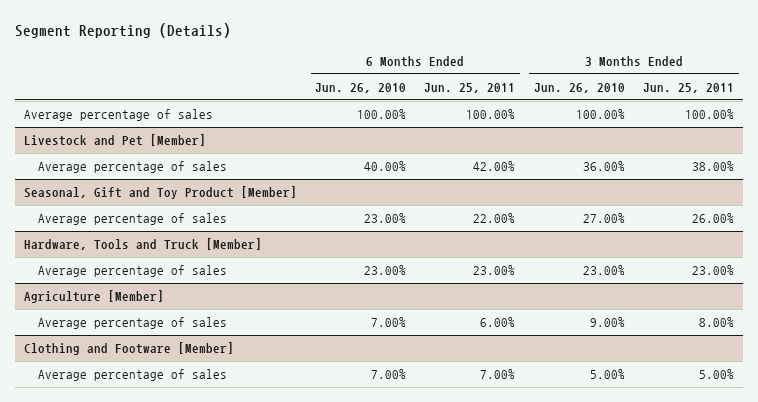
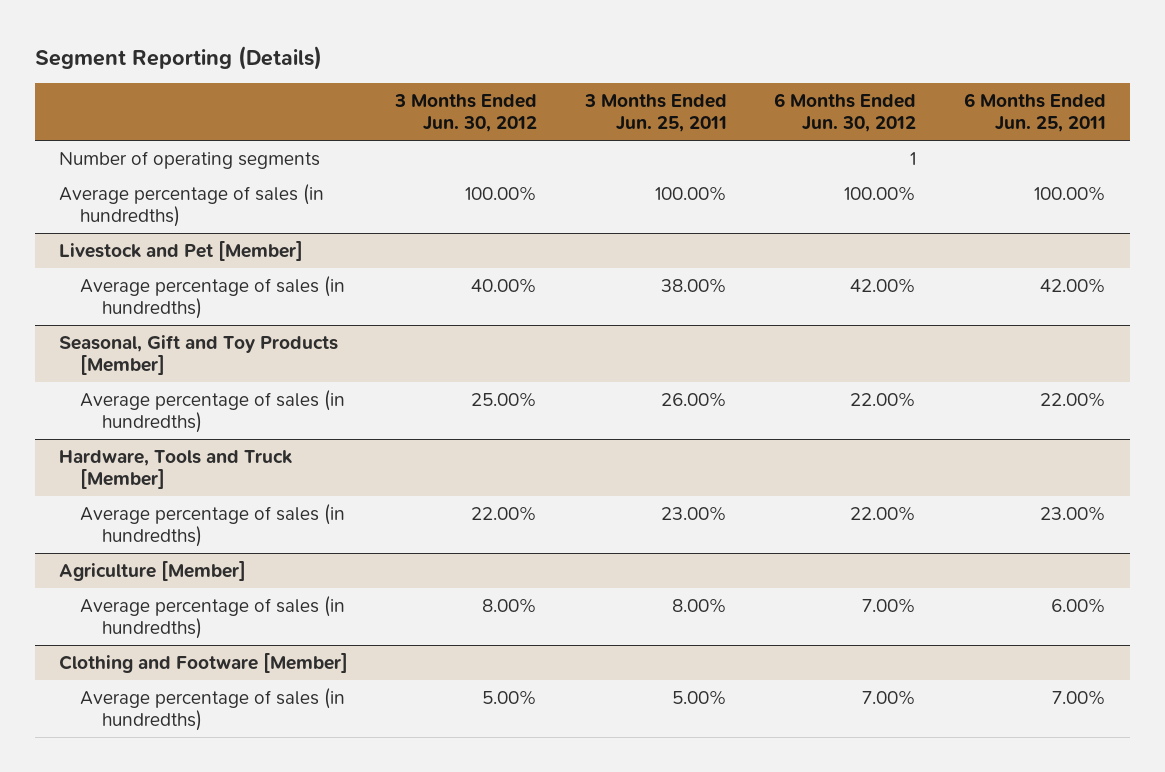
[315,82,407,93] Jun. 26, 2010 -> none
[533,82,625,93] Jun. 26, 2010 -> none
none -> [394,94,538,133] 3 Months Ended Jun. 30, 2012
none -> [774,93,917,133] 6 Months Ended Jun. 30, 2012
none -> [58,150,320,169] Number of operating segments
[23,109,213,122] Average percentage of sales -> [58,183,324,227] Average percentage of sales (in hundredths)
[37,161,227,174] Average percentage of sales -> [80,275,346,319] Average percentage of sales (in hundredths)
[23,186,297,200] Seasonal, Gift and Toy Product [Member] -> [58,334,338,375] Seasonal, Gift and Toy Products [Member]
[37,213,227,226] Average percentage of sales -> [80,389,346,433] Average percentage of sales (in hundredths)
[37,265,227,278] Average percentage of sales -> [80,503,346,547] Average percentage of sales (in hundredths)
[37,317,227,330] Average percentage of sales -> [80,595,346,639] Average percentage of sales (in hundredths)
[37,369,227,382] Average percentage of sales -> [80,687,346,731] Average percentage of sales (in hundredths)

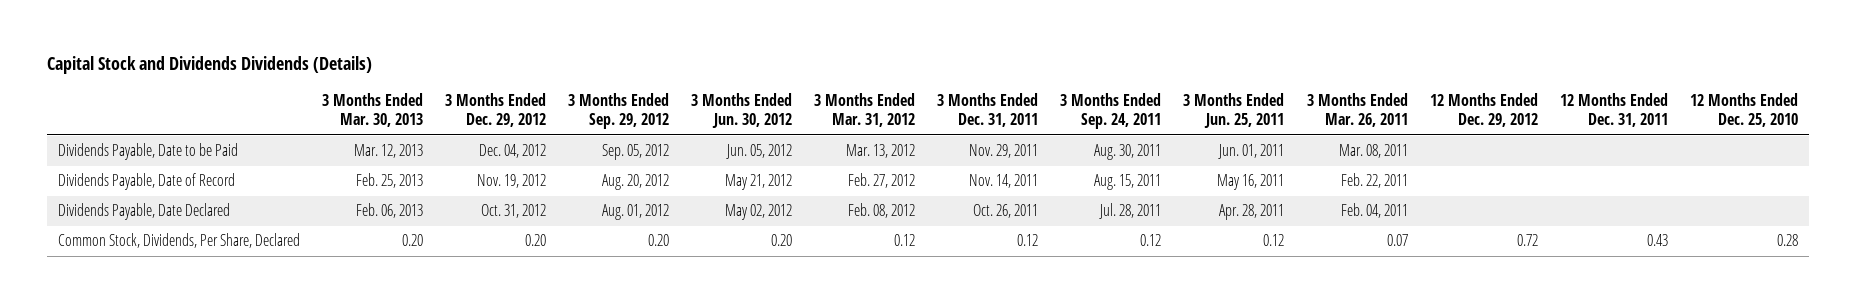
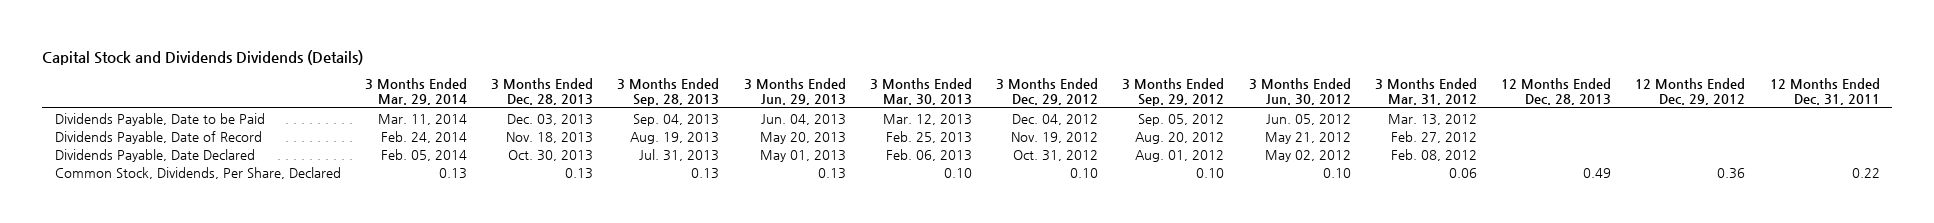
[937,93,1039,128] 3 Months Ended Dec. 31, 2011 -> none
[1060,93,1162,130] 3 Months Ended Sep. 24, 2011 -> none
[1183,93,1285,129] 3 Months Ended Jun. 25, 2011 -> none
[1306,93,1408,128] 3 Months Ended Mar. 26, 2011 -> none
[1689,93,1798,128] 12 Months Ended Dec. 25, 2010 -> none
none -> [364,77,467,105] 3 Months Ended Mar. 29, 2014
none -> [491,77,594,105] 3 Months Ended Dec. 28, 2013
none -> [617,77,720,106] 3 Months Ended Sep. 28, 2013
none -> [743,77,846,105] 3 Months Ended Jun. 29, 2013
none -> [1501,77,1612,105] 12 Months Ended Dec. 28, 2013
[401,234,423,247] 0.20 -> [943,167,972,178] 0.10
[524,234,546,247] 0.20 -> [1070,167,1099,178] 0.10
[647,234,669,247] 0.20 -> [1196,167,1225,178] 0.10
[771,234,793,247] 0.20 -> [1322,167,1351,178] 0.10
[894,234,916,247] 0.12 -> [1448,167,1477,178] 0.06
[1516,234,1538,247] 0.72 -> [1717,167,1746,179] 0.36
[1646,234,1668,247] 0.43 -> [1851,167,1880,178] 0.22

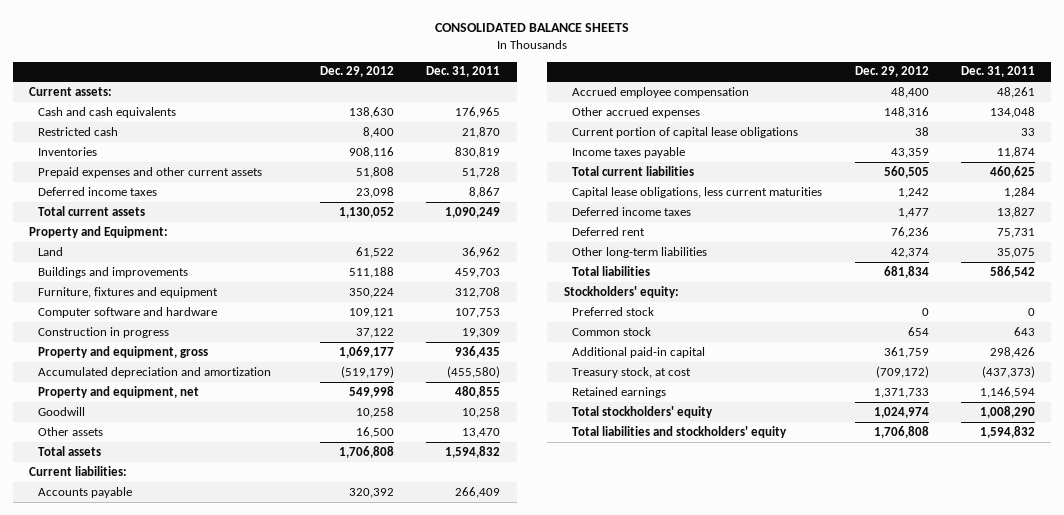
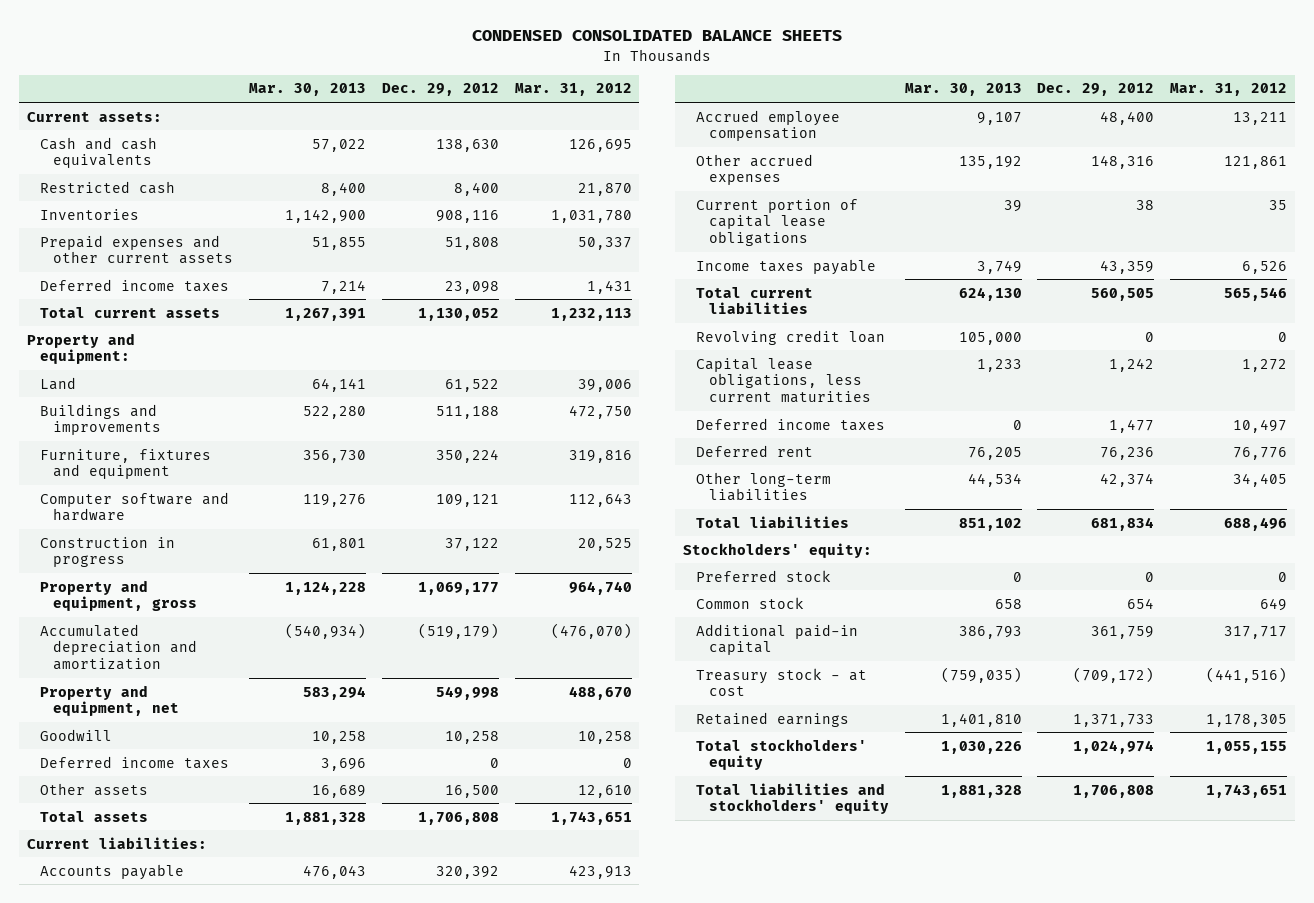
[435,23,630,33] CONSOLIDATED BALANCE SHEETS -> [472,30,843,42] CONDENSED CONSOLIDATED BALANCE SHEETS
[426,66,501,78] Dec. 31, 2011 -> none
none -> [249,83,367,97] Mar. 30, 2013
none -> [514,83,632,97] Mar. 31, 2012
[29,225,169,238] Property and Equipment: -> [27,332,136,365] Property and equipment:
none -> [40,755,230,769] Deferred income taxes
none -> [695,329,885,345] Revolving credit loan
[572,366,692,378] Treasury stock, at cost -> [695,667,867,697] Treasury stock - at cost

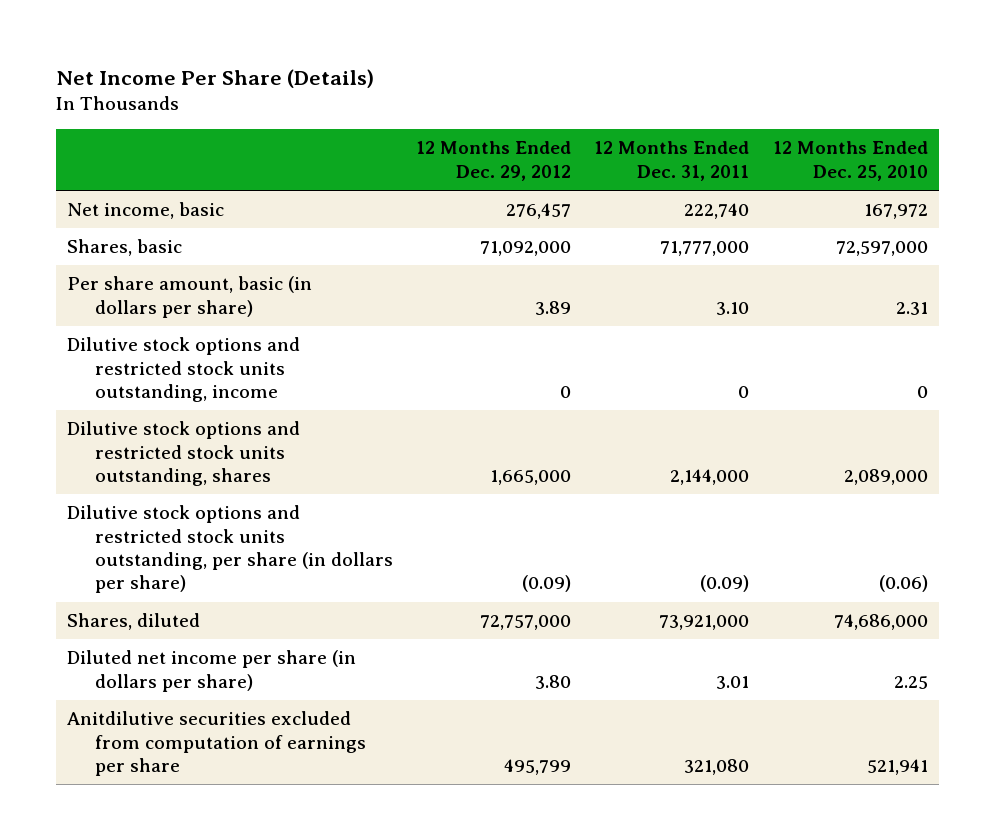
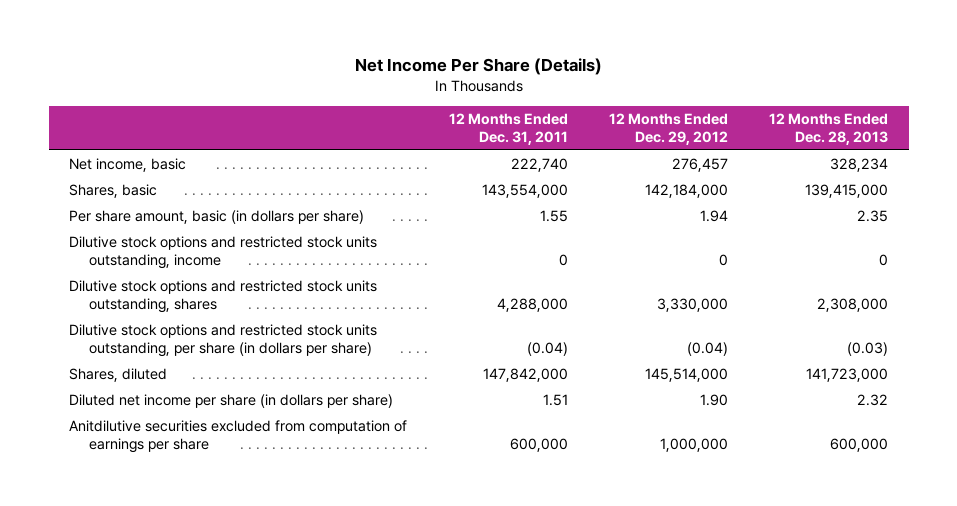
[772,141,928,181] 12 Months Ended Dec. 25, 2010 -> none
none -> [769,113,889,146] 12 Months Ended Dec. 28, 2013
[480,241,572,257] 71,092,000 -> [644,184,728,199] 142,184,000
[660,241,750,257] 71,777,000 -> [481,184,568,199] 143,554,000
[535,300,572,315] 3.89 -> [699,210,728,223] 1.94
[716,301,750,315] 3.10 -> [539,210,568,223] 1.55
[490,469,572,485] 1,665,000 -> [656,298,728,313] 3,330,000
[670,468,750,485] 2,144,000 -> [496,298,568,313] 4,288,000
[522,575,572,593] (0.09) -> [686,342,728,357] (0.04)
[700,575,750,593] (0.09) -> [526,342,568,357] (0.04)
[480,615,572,631] 72,757,000 -> [644,368,728,383] 145,514,000
[659,615,750,631] 73,921,000 -> [482,368,568,383] 147,842,000
[535,674,572,689] 3.80 -> [699,394,728,407] 1.90
[716,675,750,689] 3.01 -> [542,394,568,407] 1.51
[504,758,572,775] 495,799 -> [659,438,728,453] 1,000,000
[684,758,750,775] 321,080 -> [509,438,568,453] 600,000

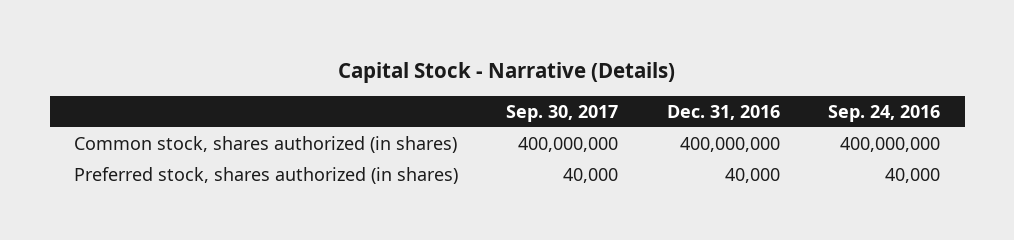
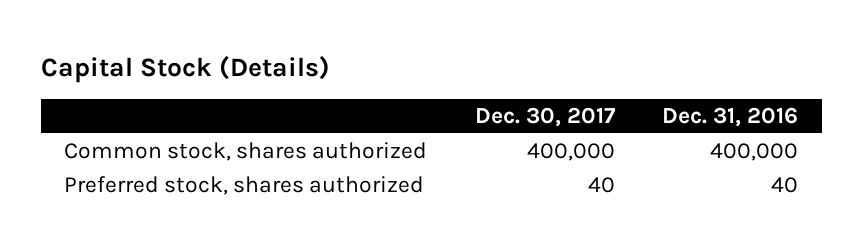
[338,61,676,83] Capital Stock - Narrative (Details) -> [40,56,330,84] Capital Stock (Details)
[506,104,619,122] Sep. 30, 2017 -> none
[828,104,941,122] Sep. 24, 2016 -> none
none -> [474,107,616,128] Dec. 30, 2017
[74,135,458,153] Common stock, shares authorized (in shares) -> [64,142,428,162] Common stock, shares authorized
[679,136,780,152] 400,000,000 -> [710,143,799,162] 400,000
[74,166,459,184] Preferred stock, shares authorized (in shares) -> [64,176,425,196] Preferred stock, shares authorized
[724,167,780,183] 40,000 -> [771,177,799,194] 40

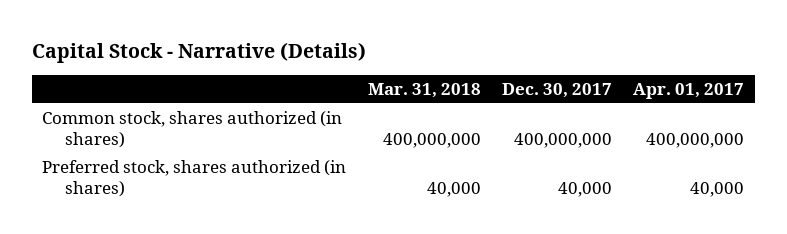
[40,56,330,84] Capital Stock (Details) -> [31,41,366,63] Capital Stock - Narrative (Details)
[662,107,799,128] Dec. 31, 2016 -> none
none -> [367,82,481,98] Mar. 31, 2018
none -> [633,82,745,99] Apr. 01, 2017
[64,142,428,162] Common stock, shares authorized -> [42,111,343,149] Common stock, shares authorized (in shares)
[526,143,615,162] 400,000 -> [513,133,612,149] 400,000,000
[64,176,425,196] Preferred stock, shares authorized -> [42,160,347,198] Preferred stock, shares authorized (in shares)
[587,177,615,194] 40 -> [557,182,612,198] 40,000

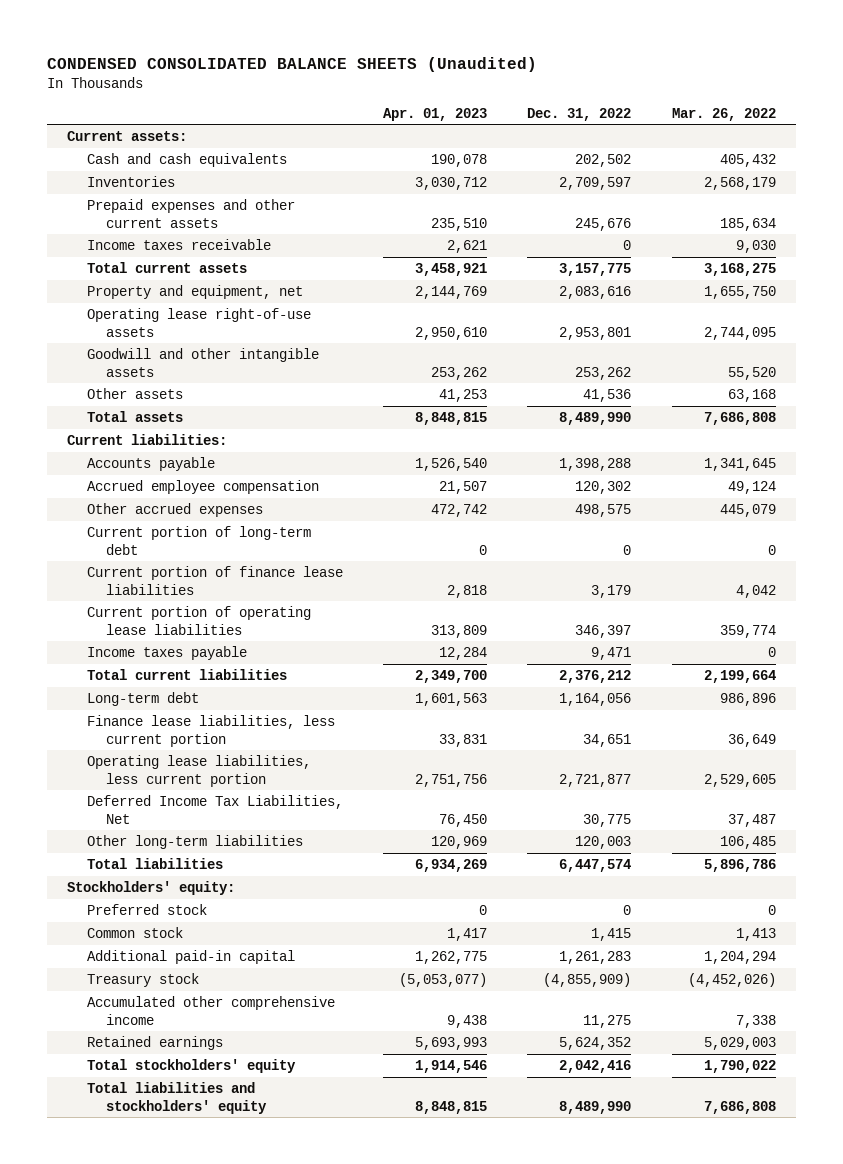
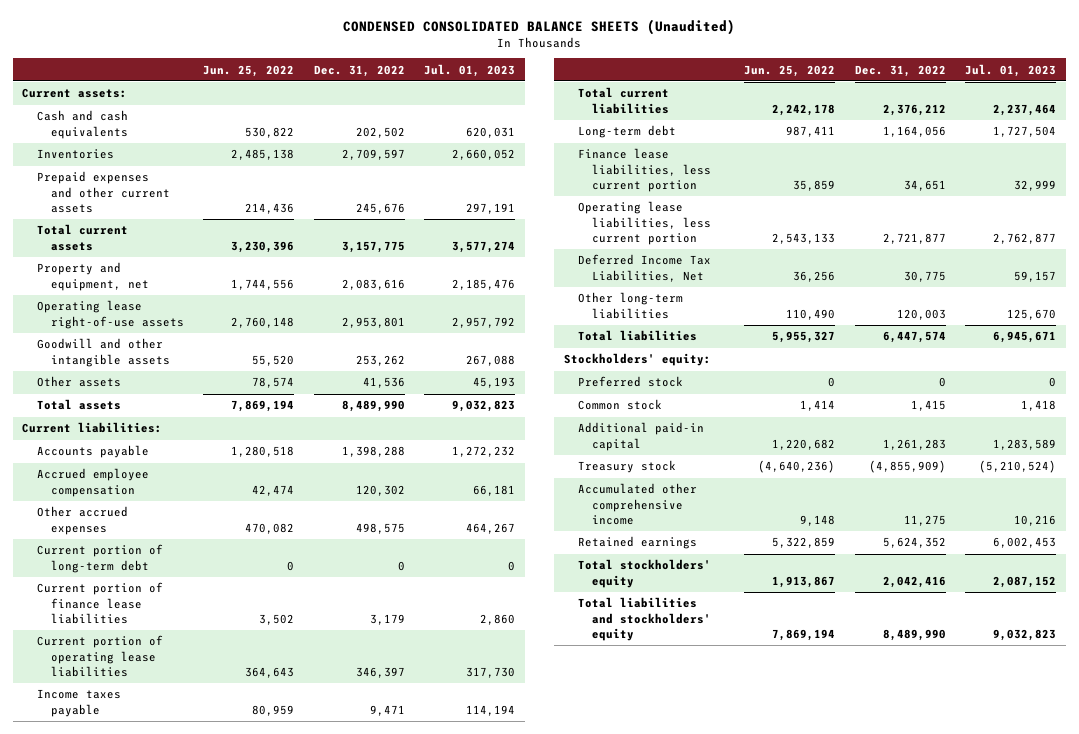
[383,107,488,121] Apr. 01, 2023 -> none
[671,107,776,121] Mar. 26, 2022 -> none
none -> [203,64,295,77] Jun. 25, 2022
none -> [424,63,516,77] Jul. 01, 2023
[86,238,271,250] Income taxes receivable -> none

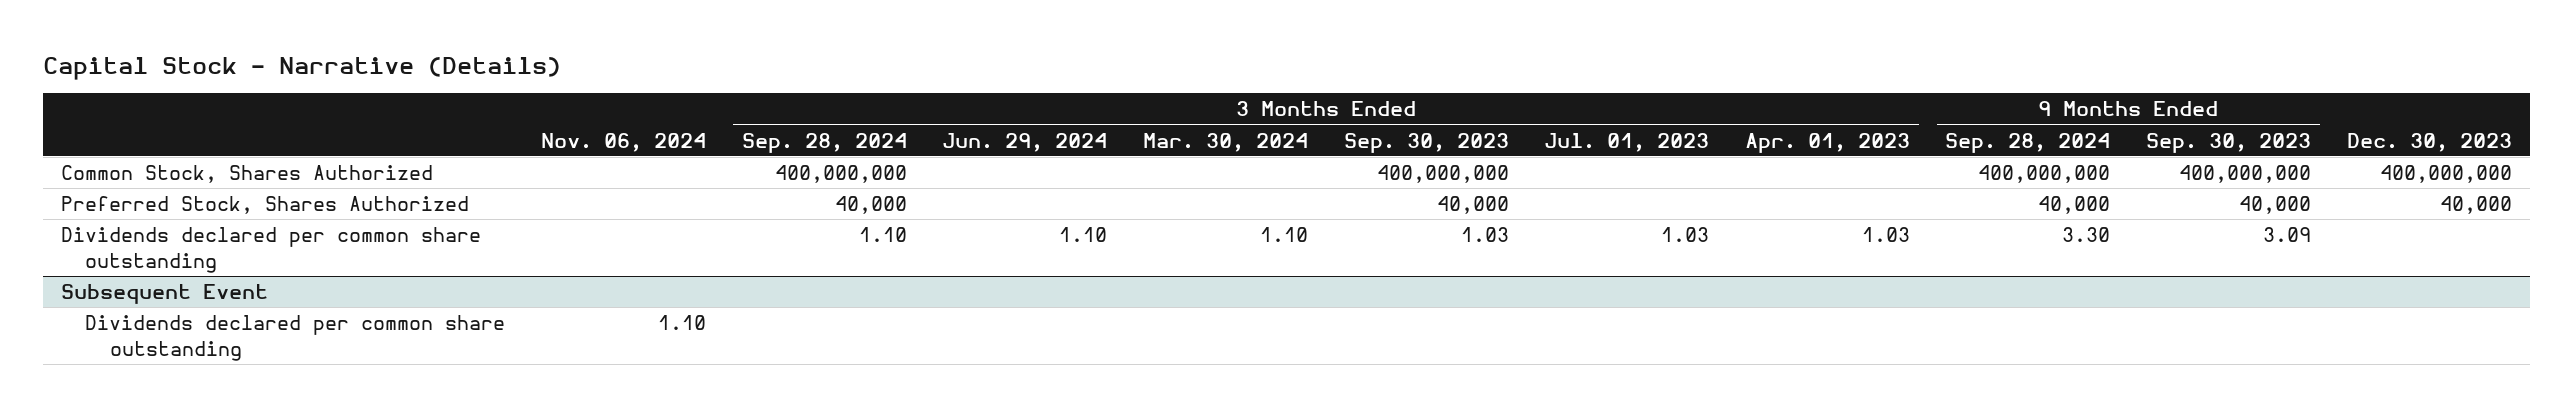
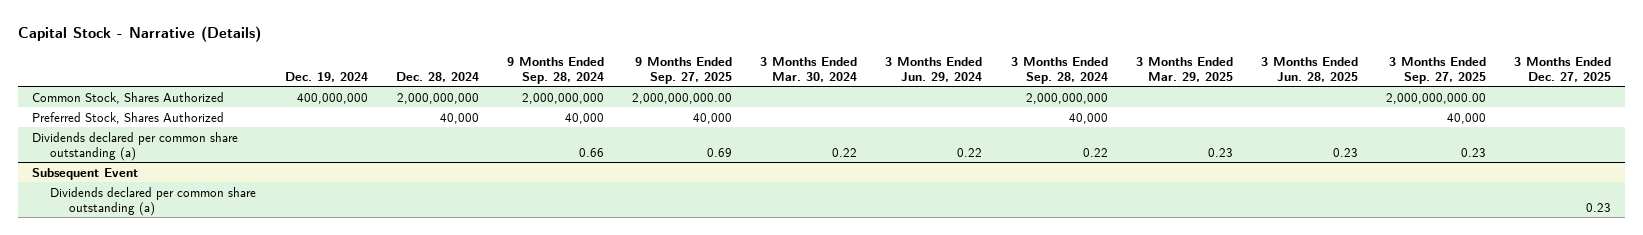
[541,132,707,152] Nov. 06, 2024 -> none
[1343,132,1509,153] Sep. 30, 2023 -> none
[1544,132,1710,152] Jul. 01, 2023 -> none
[1744,132,1910,153] Apr. 01, 2023 -> none
[2146,132,2312,153] Sep. 30, 2023 -> none
[2346,132,2512,152] Dec. 30, 2023 -> none
none -> [284,72,368,83] Dec. 19, 2024
none -> [395,72,479,83] Dec. 28, 2024
none -> [635,56,733,85] 9 Months Ended Sep. 27, 2025
none -> [1135,56,1233,83] 3 Months Ended Mar. 29, 2025
none -> [1260,56,1358,83] 3 Months Ended Jun. 28, 2025
none -> [1389,56,1487,85] 3 Months Ended Sep. 27, 2025
none -> [1514,56,1612,83] 3 Months Ended Dec. 27, 2025
[774,165,907,184] 400,000,000 -> [1025,92,1108,104] 2,000,000,000
[1978,165,2111,184] 400,000,000 -> [521,92,604,104] 2,000,000,000
[60,227,481,273] Dividends declared per common share outstanding -> [31,131,238,161] Dividends declared per common share outstanding (a)
[858,227,907,243] 1.10 -> [1082,147,1108,157] 0.22
[1059,227,1108,243] 1.10 -> [957,147,983,157] 0.22
[1259,227,1308,243] 1.10 -> [832,147,858,157] 0.22
[2062,227,2111,243] 3.30 -> [578,147,604,157] 0.66
[85,315,506,361] Dividends declared per common share outstanding -> [50,186,257,216] Dividends declared per common share outstanding (a)

